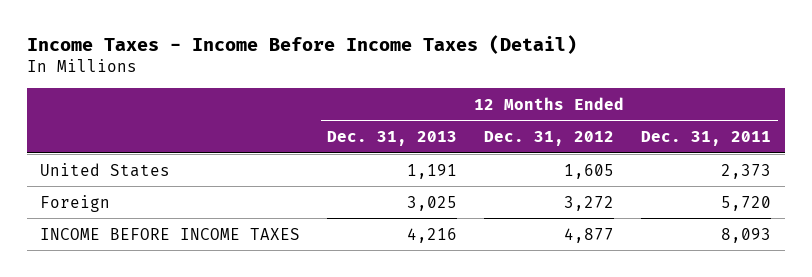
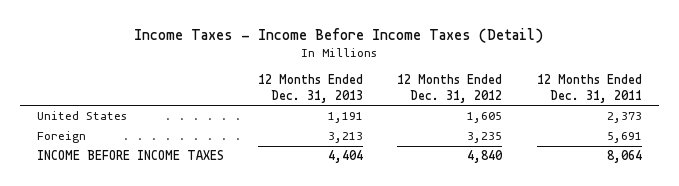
[407,195,458,211] 3,025 -> [328,132,364,144] 3,213
[564,195,615,211] 3,272 -> [467,132,503,144] 3,235
[721,195,772,211] 5,720 -> [606,132,642,144] 5,691
[407,227,458,243] 4,216 -> [328,150,364,164] 4,404
[564,227,615,243] 4,877 -> [467,150,504,164] 4,840
[721,227,772,243] 8,093 -> [606,150,642,164] 8,064

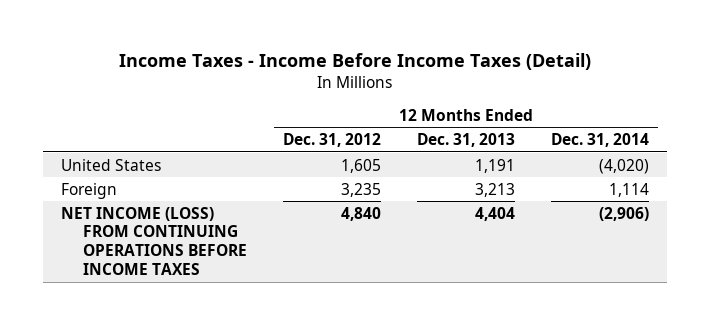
[536,73,642,103] 12 Months Ended Dec. 31, 2011 -> none
none -> [551,133,650,148] Dec. 31, 2014
[36,150,224,161] INCOME BEFORE INCOME TAXES -> [61,206,247,276] NET INCOME (LOSS) FROM CONTINUING OPERATIONS BEFORE INCOME TAXES

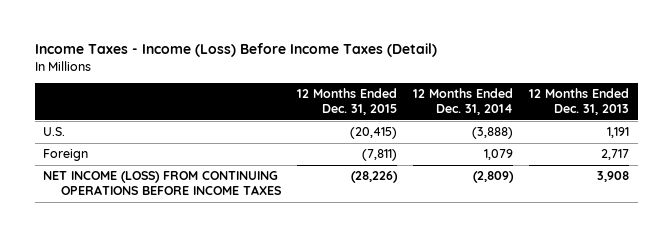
[119,53,592,71] Income Taxes - Income Before Income Taxes (Detail) -> [34,42,437,57] Income Taxes - Income (Loss) Before Income Taxes (Detail)
[282,133,381,148] Dec. 31, 2012 -> none
none -> [296,88,397,116] 12 Months Ended Dec. 31, 2015
[61,158,162,171] United States -> none
none -> [42,127,65,137] U.S.
[474,182,515,197] 3,213 -> [601,149,630,161] 2,717
[609,182,650,197] 1,114 -> [484,149,514,161] 1,079
[474,206,515,221] 4,404 -> [597,171,630,183] 3,908
[599,206,650,221] (2,906) -> [473,171,515,184] (2,809)

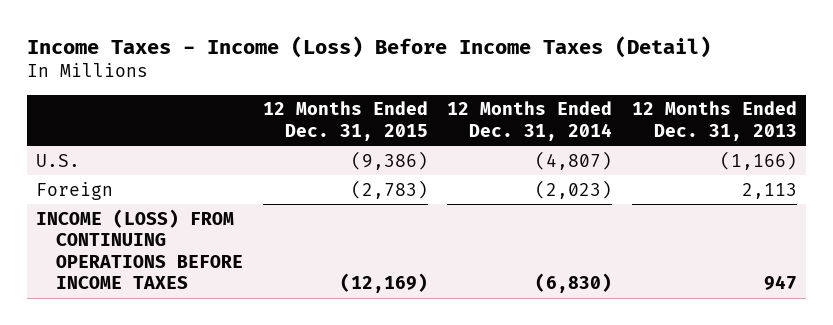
[349,127,397,140] (20,415) -> [350,150,428,170] (9,386)
[472,127,514,140] (3,888) -> [535,150,613,170] (4,807)
[607,127,630,139] 1,191 -> [719,150,797,170] (1,166)
[361,149,397,162] (7,811) -> [350,179,428,199] (2,783)
[484,149,514,161] 1,079 -> [535,179,613,199] (2,023)
[601,149,630,161] 2,717 -> [741,182,797,199] 2,113
[42,171,281,196] NET INCOME (LOSS) FROM CONTINUING OPERATIONS BEFORE INCOME TAXES -> [36,208,244,290] INCOME (LOSS) FROM CONTINUING OPERATIONS BEFORE INCOME TAXES
[350,171,398,184] (28,226) -> [339,273,428,294] (12,169)
[473,171,515,184] (2,809) -> [535,273,613,294] (6,830)
[597,171,630,183] 3,908 -> [763,275,797,291] 947

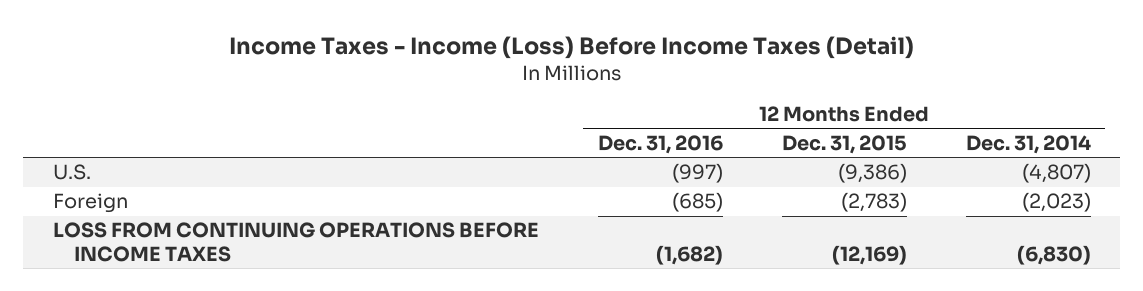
[631,101,797,141] 12 Months Ended Dec. 31, 2013 -> none
none -> [597,134,723,154] Dec. 31, 2016
[36,208,244,290] INCOME (LOSS) FROM CONTINUING OPERATIONS BEFORE INCOME TAXES -> [52,222,539,263] LOSS FROM CONTINUING OPERATIONS BEFORE INCOME TAXES

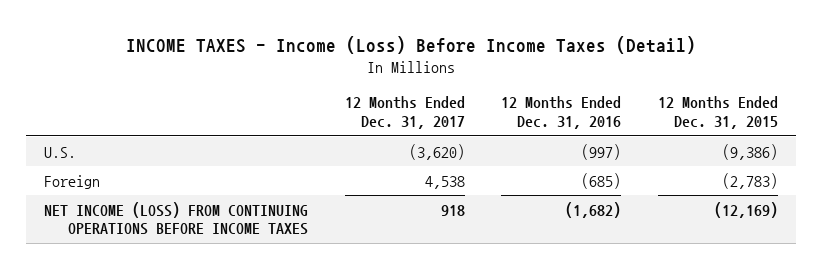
[228,35,914,59] Income Taxes - Income (Loss) Before Income Taxes (Detail) -> [125,35,696,54] INCOME TAXES - Income (Loss) Before Income Taxes (Detail)
[965,134,1091,154] Dec. 31, 2014 -> none
none -> [344,96,465,130] 12 Months Ended Dec. 31, 2017
[52,222,539,263] LOSS FROM CONTINUING OPERATIONS BEFORE INCOME TAXES -> [44,201,309,236] NET INCOME (LOSS) FROM CONTINUING OPERATIONS BEFORE INCOME TAXES

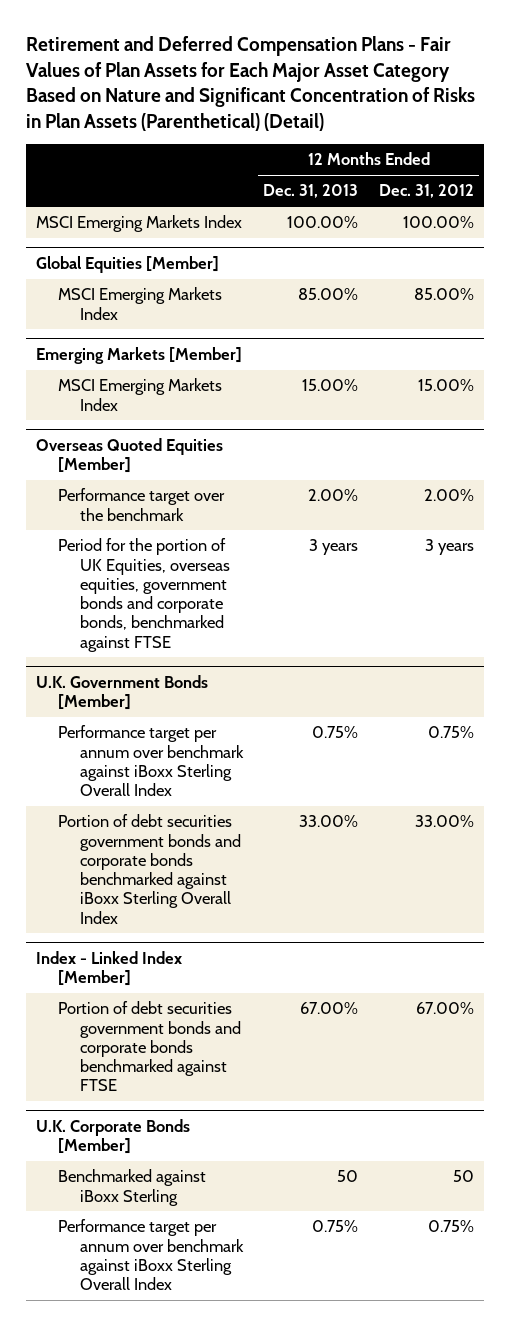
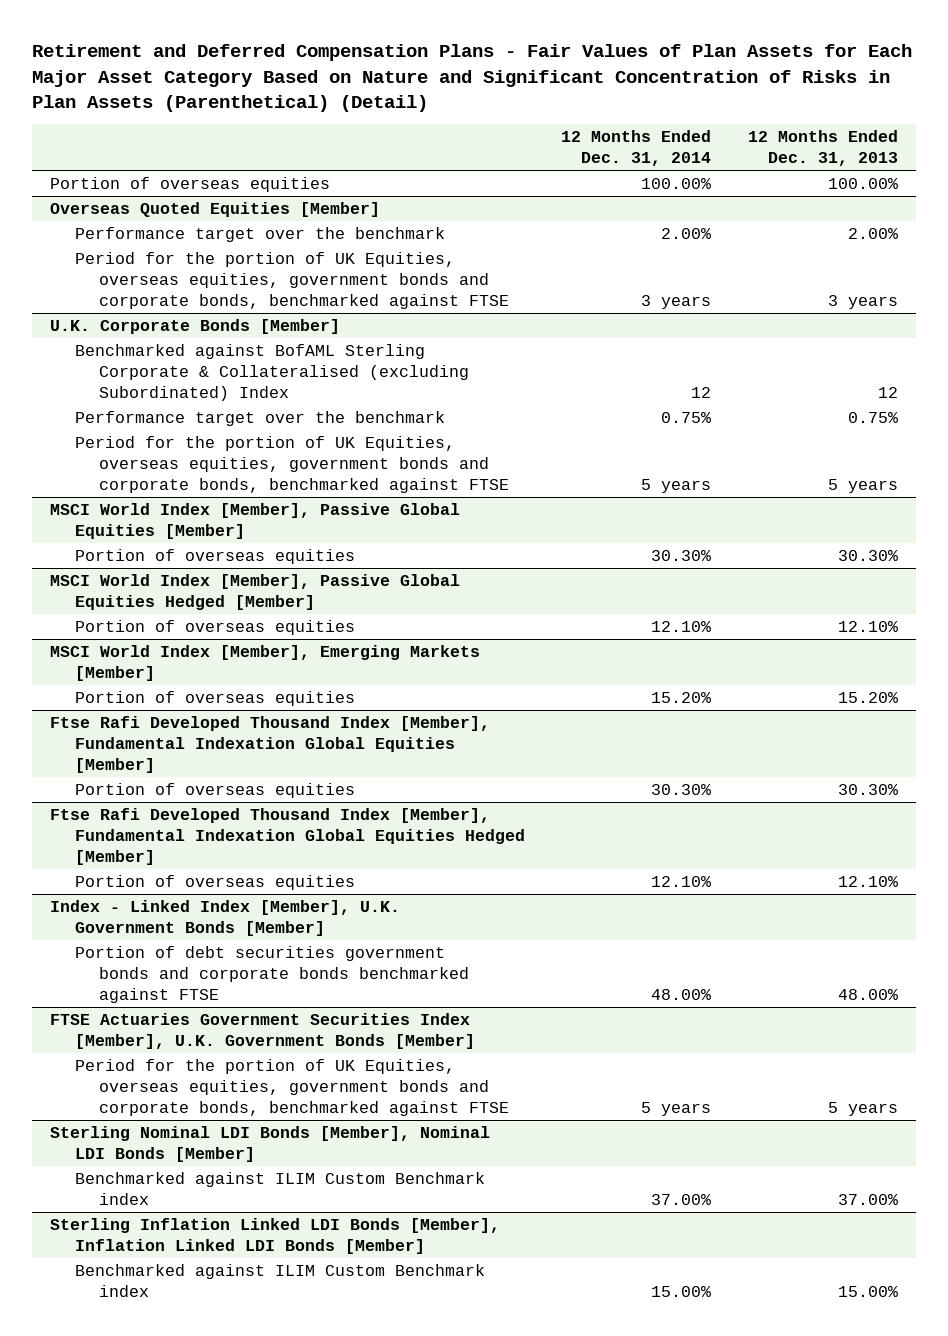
[378,184,474,199] Dec. 31, 2012 -> none
none -> [561,130,712,167] 12 Months Ended Dec. 31, 2014
[35,255,219,273] Global Equities [Member] -> none
[58,287,223,320] MSCI Emerging Markets Index -> none
[35,346,242,364] Emerging Markets [Member] -> none
[58,378,223,411] MSCI Emerging Markets Index -> none
[35,215,242,233] MSCI Emerging Markets Index -> [50,176,331,192] Portion of overseas equities
[35,674,208,711] U.K. Government Bonds [Member] -> none
[58,725,245,797] Performance target per annum over benchmark against iBoxx Sterling Overall Index -> none
[58,814,242,924] Portion of debt securities government bonds and corporate bonds benchmarked against iBoxx Sterling Overall Index -> none
[35,950,182,987] Index - Linked Index [Member] -> none
[58,1001,242,1092] Portion of debt securities government bonds and corporate bonds benchmarked against FTSE -> none
[58,1219,245,1291] Performance target per annum over benchmark against iBoxx Sterling Overall Index -> none
[58,1169,207,1206] Benchmarked against iBoxx Sterling -> [74,343,469,402] Benchmarked against BofAML Sterling Corporate & Collateralised (excluding Subordinated) Index
[337,1170,359,1183] 50 -> [878,387,899,399] 12
none -> [74,410,445,426] Performance target over the benchmark
none -> [74,435,509,494] Period for the portion of UK Equities, overseas equities, government bonds and corporate bonds, benchmarked against FTSE
none -> [50,502,461,540] MSCI World Index [Member], Passive Global Equities [Member]
none -> [74,548,355,564] Portion of overseas equities
none -> [50,573,461,611] MSCI World Index [Member], Passive Global Equities Hedged [Member]
none -> [74,619,355,635] Portion of overseas equities
none -> [50,644,481,682] MSCI World Index [Member], Emerging Markets [Member]
none -> [74,690,355,706] Portion of overseas equities
none -> [50,715,491,774] Ftse Rafi Developed Thousand Index [Member], Fundamental Indexation Global Equities [Member]
none -> [74,782,355,798] Portion of overseas equities
none -> [50,807,525,866] Ftse Rafi Developed Thousand Index [Member], Fundamental Indexation Global Equities Hedged [Member]
none -> [74,874,355,890] Portion of overseas equities
none -> [50,899,401,937] Index - Linked Index [Member], U.K. Government Bonds [Member]
none -> [74,945,469,1004] Portion of debt securities government bonds and corporate bonds benchmarked against FTSE
none -> [50,1012,475,1050] FTSE Actuaries Government Securities Index [Member], U.K. Government Bonds [Member]
none -> [74,1058,509,1117] Period for the portion of UK Equities, overseas equities, government bonds and corporate bonds, benchmarked against FTSE
none -> [50,1125,491,1163] Sterling Nominal LDI Bonds [Member], Nominal LDI Bonds [Member]
none -> [74,1171,485,1206] Benchmarked against ILIM Custom Benchmark index
none -> [50,1217,501,1255] Sterling Inflation Linked LDI Bonds [Member], Inflation Linked LDI Bonds [Member]
none -> [74,1263,485,1298] Benchmarked against ILIM Custom Benchmark index

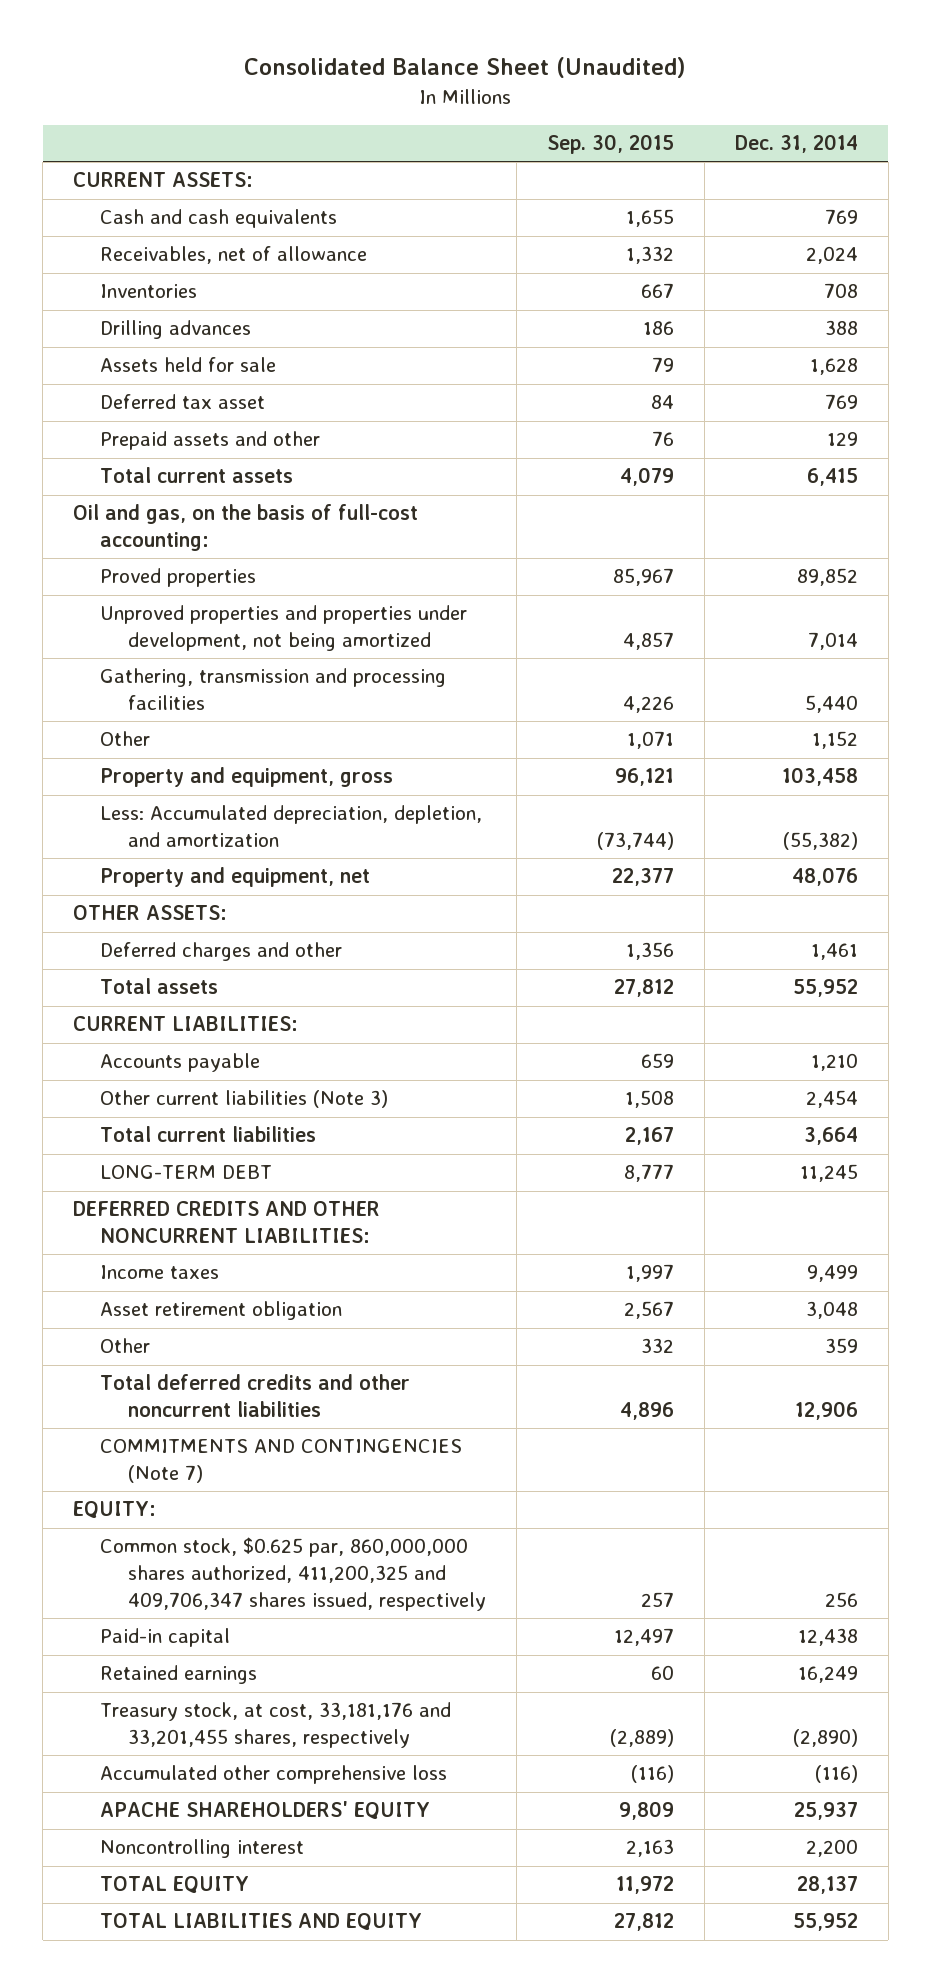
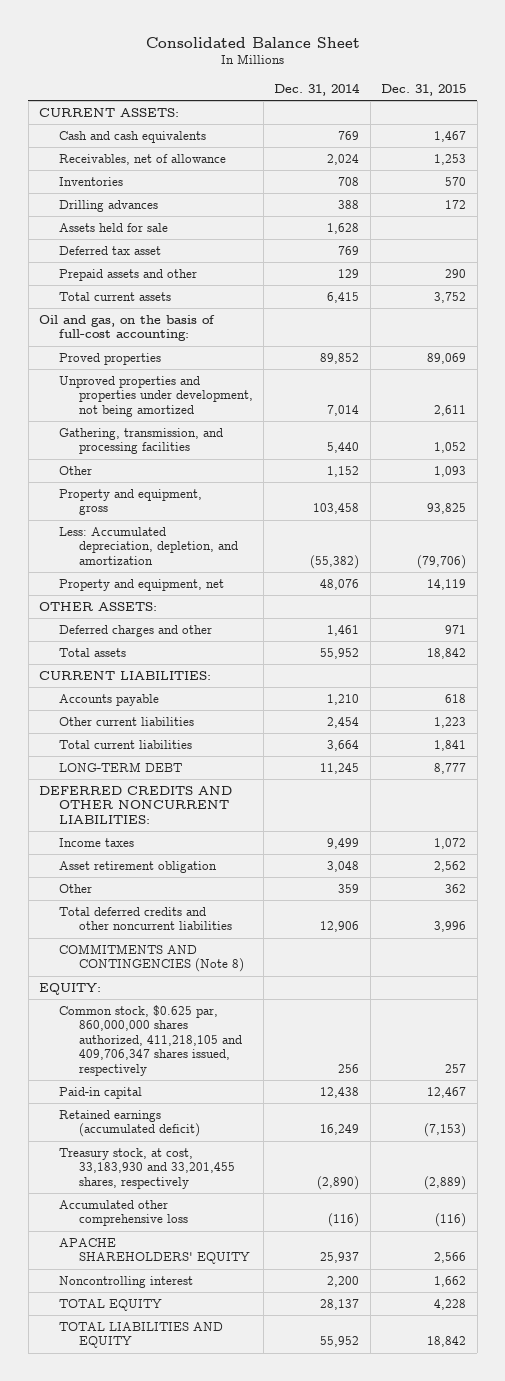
[244,57,687,79] Consolidated Balance Sheet (Unaudited) -> [145,36,360,48] Consolidated Balance Sheet
[546,134,674,155] Sep. 30, 2015 -> none
none -> [381,83,467,96] Dec. 31, 2015
[100,668,447,711] Gathering, transmission and processing facilities -> [58,427,223,455] Gathering, transmission, and processing facilities
[100,1090,389,1109] Other current liabilities (Note 3) -> [58,716,194,726] Other current liabilities
[100,1439,463,1484] COMMITMENTS AND CONTINGENCIES (Note 7) -> [58,943,244,973] COMMITMENTS AND CONTINGENCIES (Note 8)
[100,1537,486,1611] Common stock, $0.625 par, 860,000,000 shares authorized, 411,200,325 and 409,706,347 shares issued, respectively -> [58,1004,242,1076] Common stock, $0.625 par, 860,000,000 shares authorized, 411,218,105 and 409,706,347 shares issued, respectively
[100,1665,258,1685] Retained earnings -> [58,1109,200,1138] Retained earnings (accumulated deficit)
[100,1702,452,1749] Treasury stock, at cost, 33,181,176 and 33,201,455 shares, respectively -> [58,1147,235,1189] Treasury stock, at cost, 33,183,930 and 33,201,455 shares, respectively

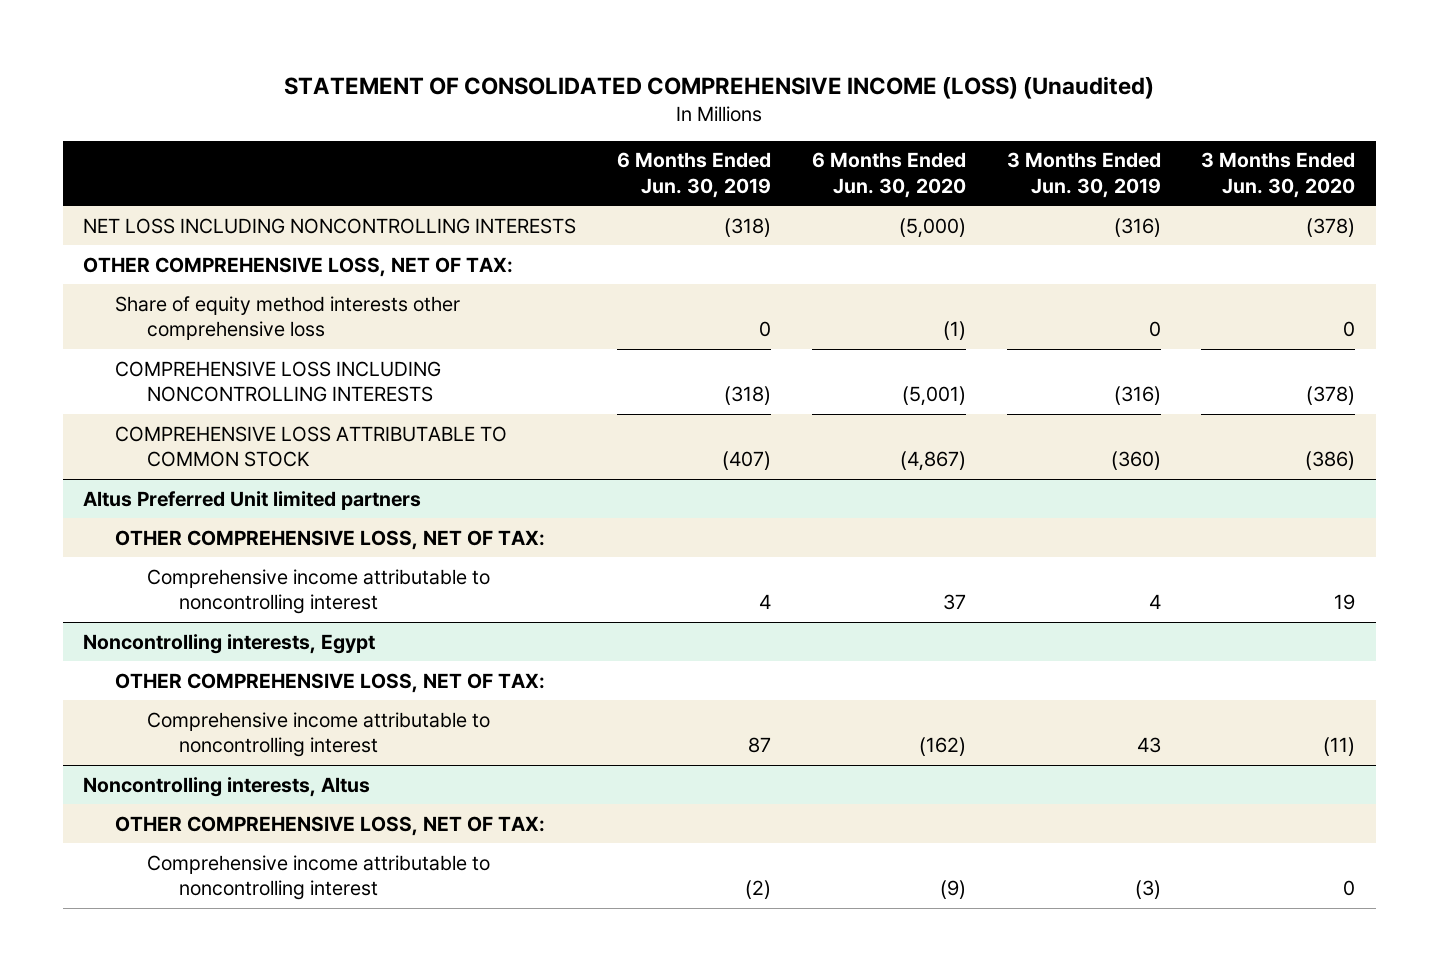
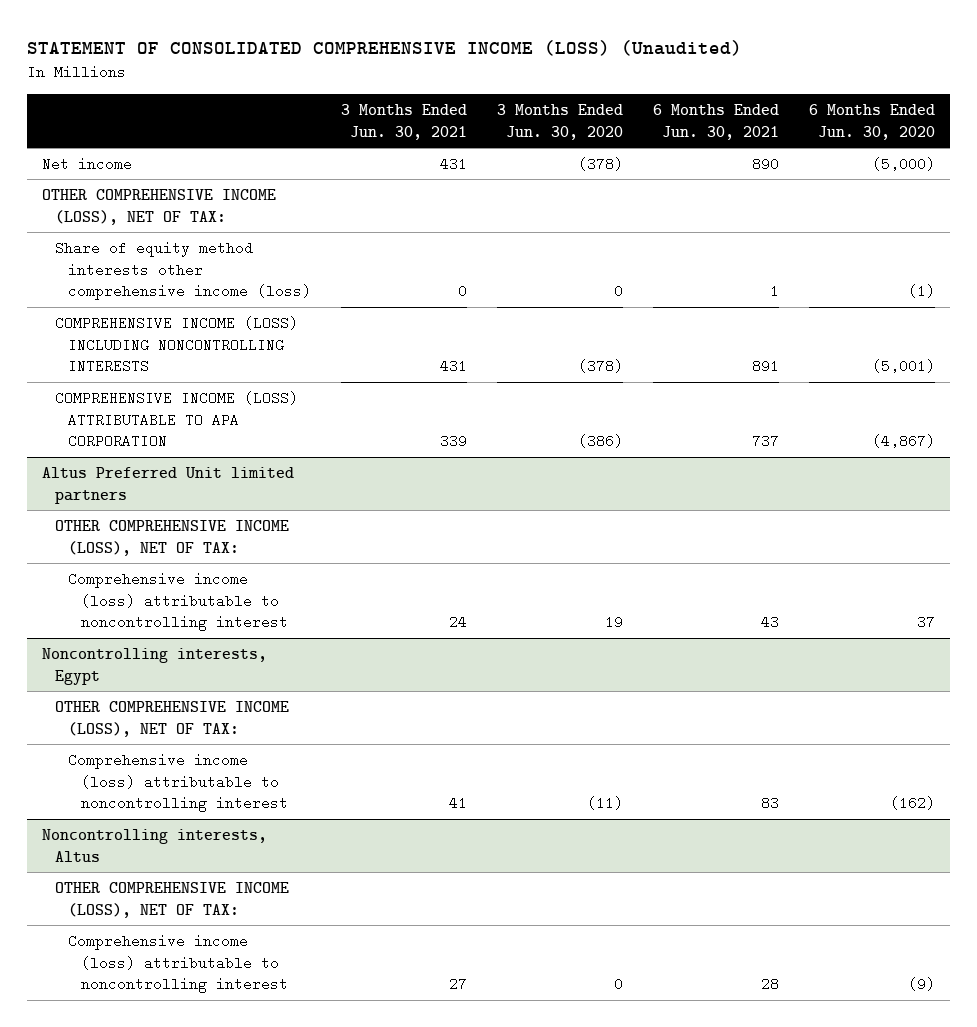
[617,152,772,198] 6 Months Ended Jun. 30, 2019 -> none
[1006,152,1161,198] 3 Months Ended Jun. 30, 2019 -> none
none -> [340,103,467,140] 3 Months Ended Jun. 30, 2021
none -> [653,103,780,140] 6 Months Ended Jun. 30, 2021
[83,217,577,234] NET LOSS INCLUDING NONCONTROLLING INTERESTS -> [42,156,133,171] Net income
[83,256,514,277] OTHER COMPREHENSIVE LOSS, NET OF TAX: -> [42,188,277,225] OTHER COMPREHENSIVE INCOME (LOSS), NET OF TAX:
[115,295,461,341] Share of equity method interests other comprehensive loss -> [55,240,311,301] Share of equity method interests other comprehensive income (loss)
[115,360,442,403] COMPREHENSIVE LOSS INCLUDING NONCONTROLLING INTERESTS -> [55,315,299,374] COMPREHENSIVE INCOME (LOSS) INCLUDING NONCONTROLLING INTERESTS
[115,425,508,468] COMPREHENSIVE LOSS ATTRIBUTABLE TO COMMON STOCK -> [55,390,299,449] COMPREHENSIVE INCOME (LOSS) ATTRIBUTABLE TO APA CORPORATION
[115,529,546,550] OTHER COMPREHENSIVE LOSS, NET OF TAX: -> [55,519,290,556] OTHER COMPREHENSIVE INCOME (LOSS), NET OF TAX:
[146,568,490,615] Comprehensive income attributable to noncontrolling interest -> [67,571,288,632] Comprehensive income (loss) attributable to noncontrolling interest
[115,672,546,693] OTHER COMPREHENSIVE LOSS, NET OF TAX: -> [55,700,290,737] OTHER COMPREHENSIVE INCOME (LOSS), NET OF TAX:
[146,711,490,758] Comprehensive income attributable to noncontrolling interest -> [67,752,288,813] Comprehensive income (loss) attributable to noncontrolling interest
[115,815,546,836] OTHER COMPREHENSIVE LOSS, NET OF TAX: -> [55,881,290,918] OTHER COMPREHENSIVE INCOME (LOSS), NET OF TAX:
[146,854,490,901] Comprehensive income attributable to noncontrolling interest -> [67,933,288,994] Comprehensive income (loss) attributable to noncontrolling interest

